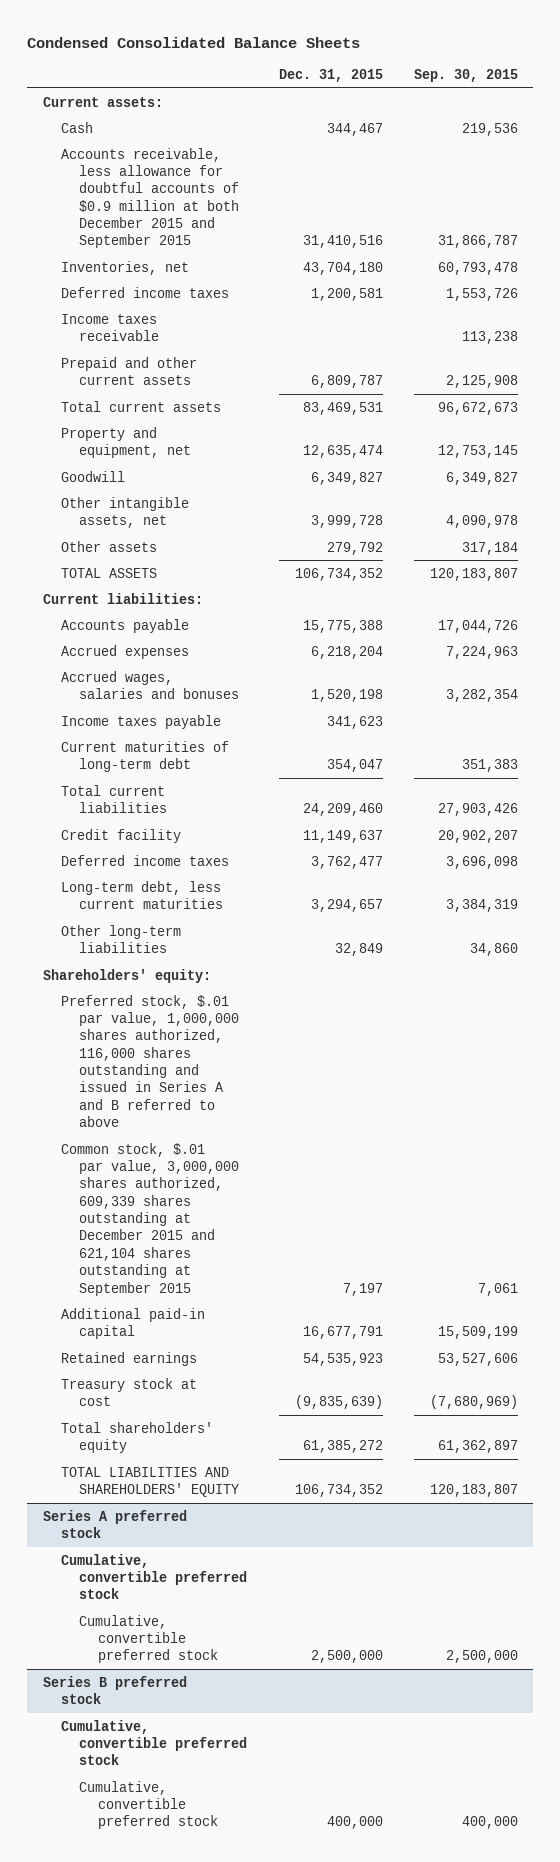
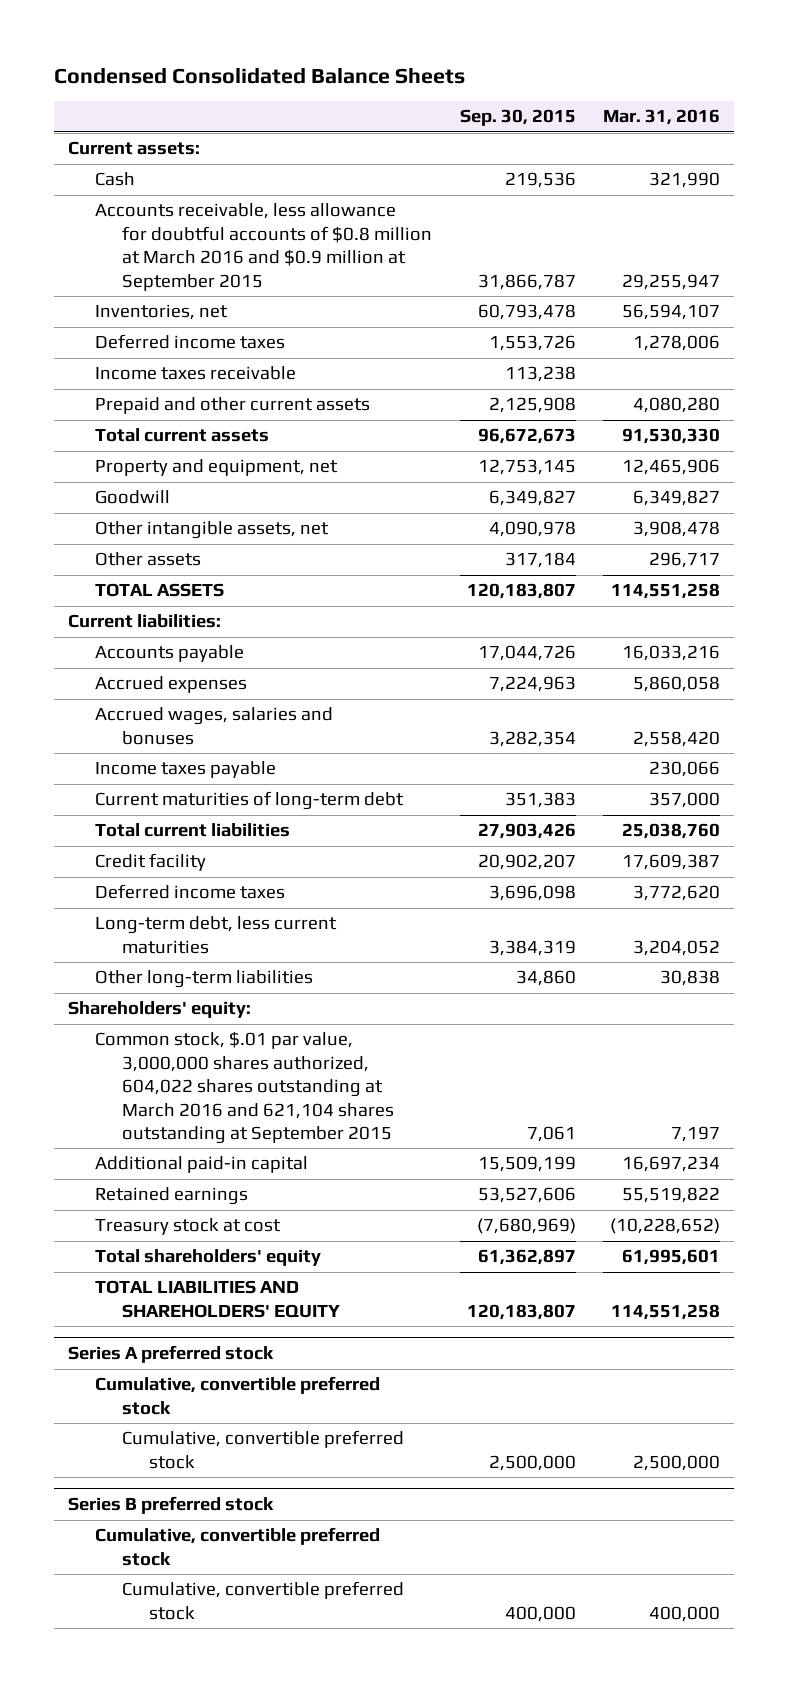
[278,68,383,82] Dec. 31, 2015 -> none
none -> [603,109,721,126] Mar. 31, 2016
[60,147,240,249] Accounts receivable, less allowance for doubtful accounts of $0.9 million at both December 2015 and September 2015 -> [94,203,432,291] Accounts receivable, less allowance for doubtful accounts of $0.8 million at March 2016 and $0.9 million at September 2015
[60,994,240,1128] Preferred stock, $.01 par value, 1,000,000 shares authorized, 116,000 shares outstanding and issued in Series A and B referred to above -> none
[60,1142,240,1296] Common stock, $.01 par value, 3,000,000 shares authorized, 609,339 shares outstanding at December 2015 and 621,104 shares outstanding at September 2015 -> [94,1031,394,1144] Common stock, $.01 par value, 3,000,000 shares authorized, 604,022 shares outstanding at March 2016 and 621,104 shares outstanding at September 2015

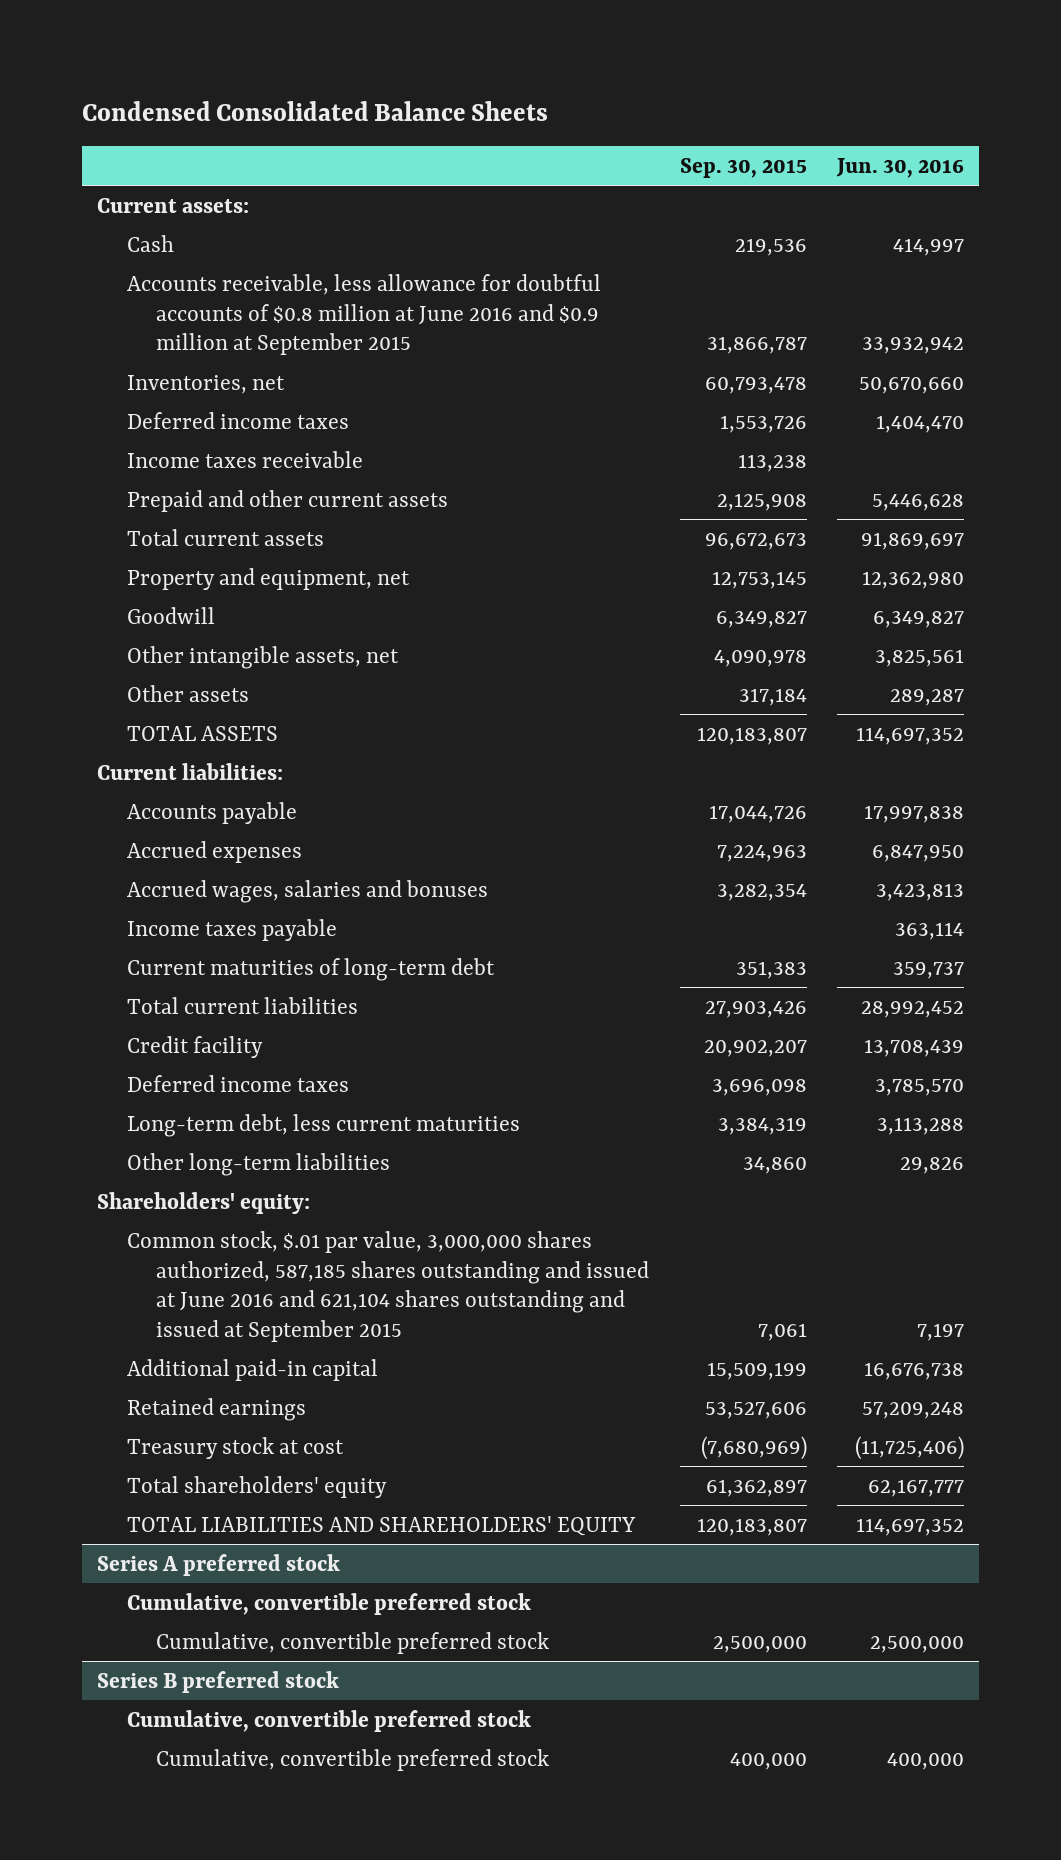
[603,109,721,126] Mar. 31, 2016 -> none
none -> [835,157,964,178] Jun. 30, 2016
[94,203,432,291] Accounts receivable, less allowance for doubtful accounts of $0.8 million at March 2016 and $0.9 million at September 2015 -> [126,273,601,356] Accounts receivable, less allowance for doubtful accounts of $0.8 million at June 2016 and $0.9 million at September 2015
[94,1031,394,1144] Common stock, $.01 par value, 3,000,000 shares authorized, 604,022 shares outstanding at March 2016 and 621,104 shares outstanding at September 2015 -> [126,1230,650,1342] Common stock, $.01 par value, 3,000,000 shares authorized, 587,185 shares outstanding and issued at June 2016 and 621,104 shares outstanding and issued at September 2015

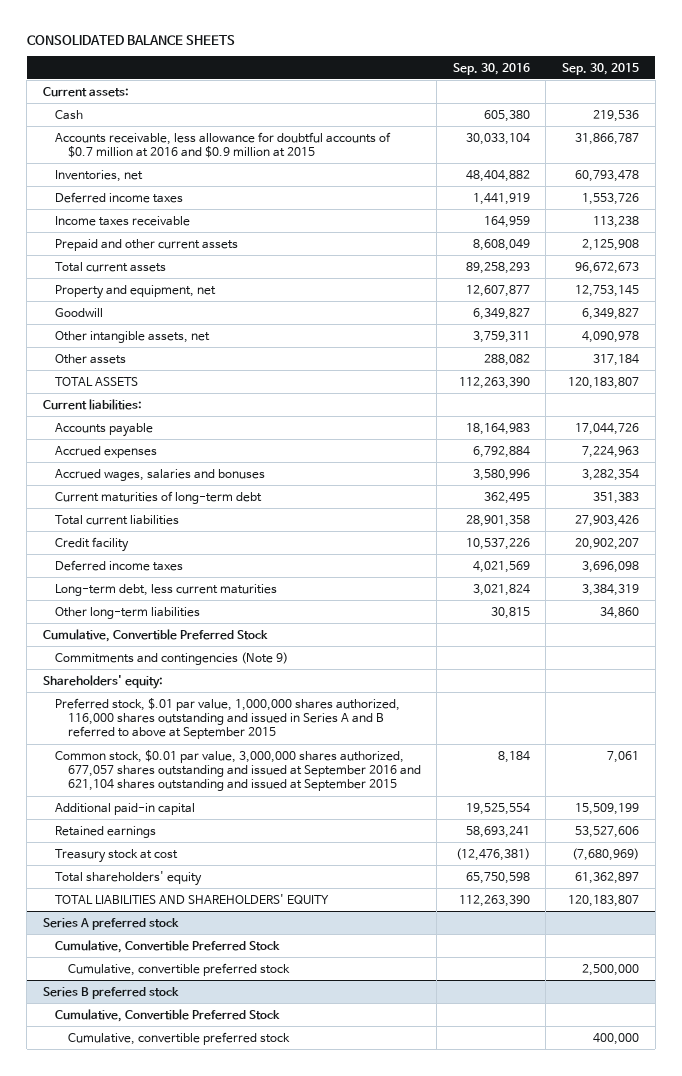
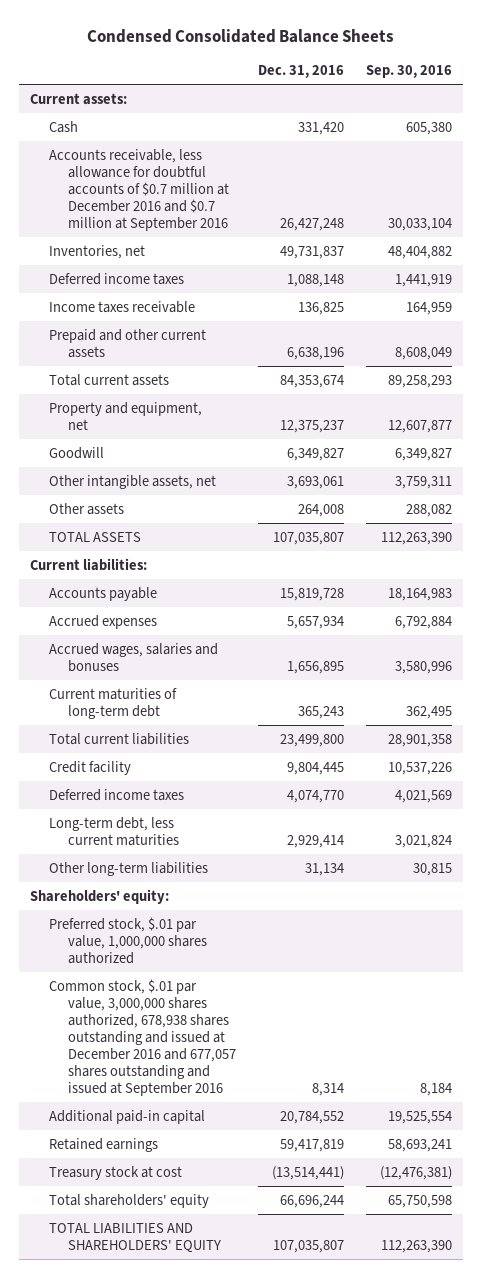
[26,34,235,45] CONSOLIDATED BALANCE SHEETS -> [87,28,395,43] Condensed Consolidated Balance Sheets
[562,62,640,75] Sep. 30, 2015 -> none
none -> [258,65,345,79] Dec. 31, 2016
[55,131,392,158] Accounts receivable, less allowance for doubtful accounts of $0.7 million at 2016 and $0.9 million at 2015 -> [49,148,230,232] Accounts receivable, less allowance for doubtful accounts of $0.7 million at December 2016 and $0.7 million at September 2016
[43,628,269,642] Cumulative, Convertible Preferred Stock -> none
[55,651,289,665] Commitments and contingencies (Note 9) -> none
[55,697,401,740] Preferred stock, $.01 par value, 1,000,000 shares authorized, 116,000 shares outstanding and issued in Series A and B referred to above at September 2015 -> [49,916,208,964] Preferred stock, $.01 par value, 1,000,000 shares authorized
[55,749,421,792] Common stock, $0.01 par value, 3,000,000 shares authorized, 677,057 shares outstanding and issued at September 2016 and 621,104 shares outstanding and issued at September 2015 -> [49,978,237,1097] Common stock, $.01 par value, 3,000,000 shares authorized, 678,938 shares outstanding and issued at December 2016 and 677,057 shares outstanding and issued at September 2016
[43,917,180,930] Series A preferred stock -> none
[55,939,281,953] Cumulative, Convertible Preferred Stock -> none
[67,962,290,976] Cumulative, convertible preferred stock -> none
[43,986,180,999] Series B preferred stock -> none
[55,1008,281,1022] Cumulative, Convertible Preferred Stock -> none
[67,1031,290,1045] Cumulative, convertible preferred stock -> none

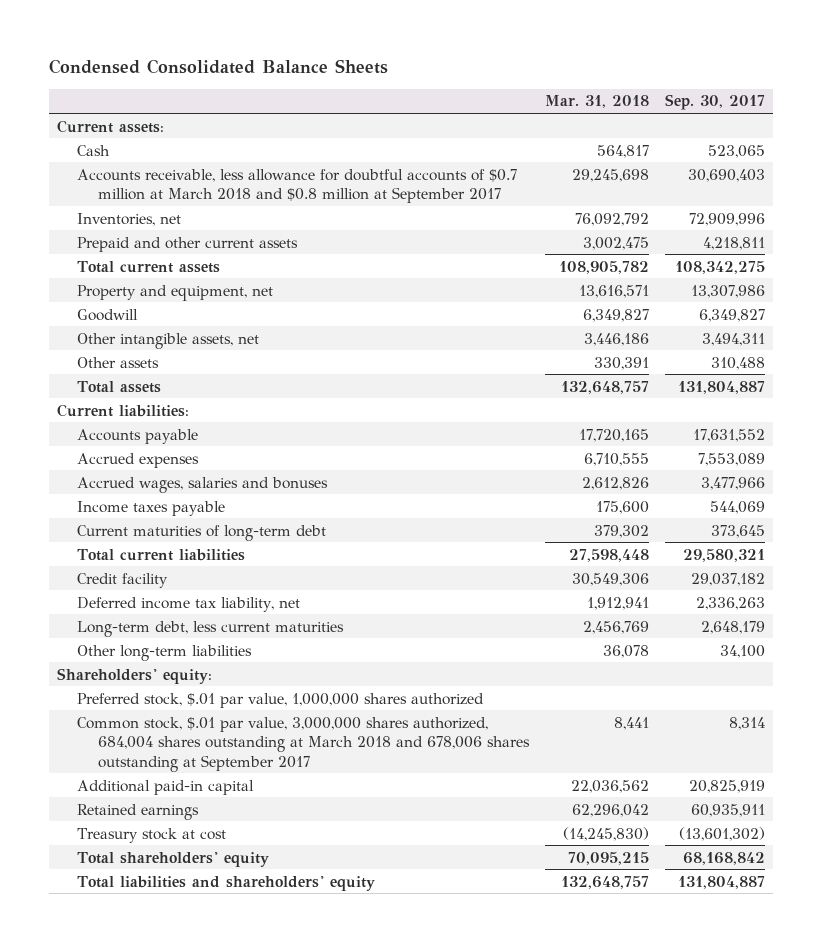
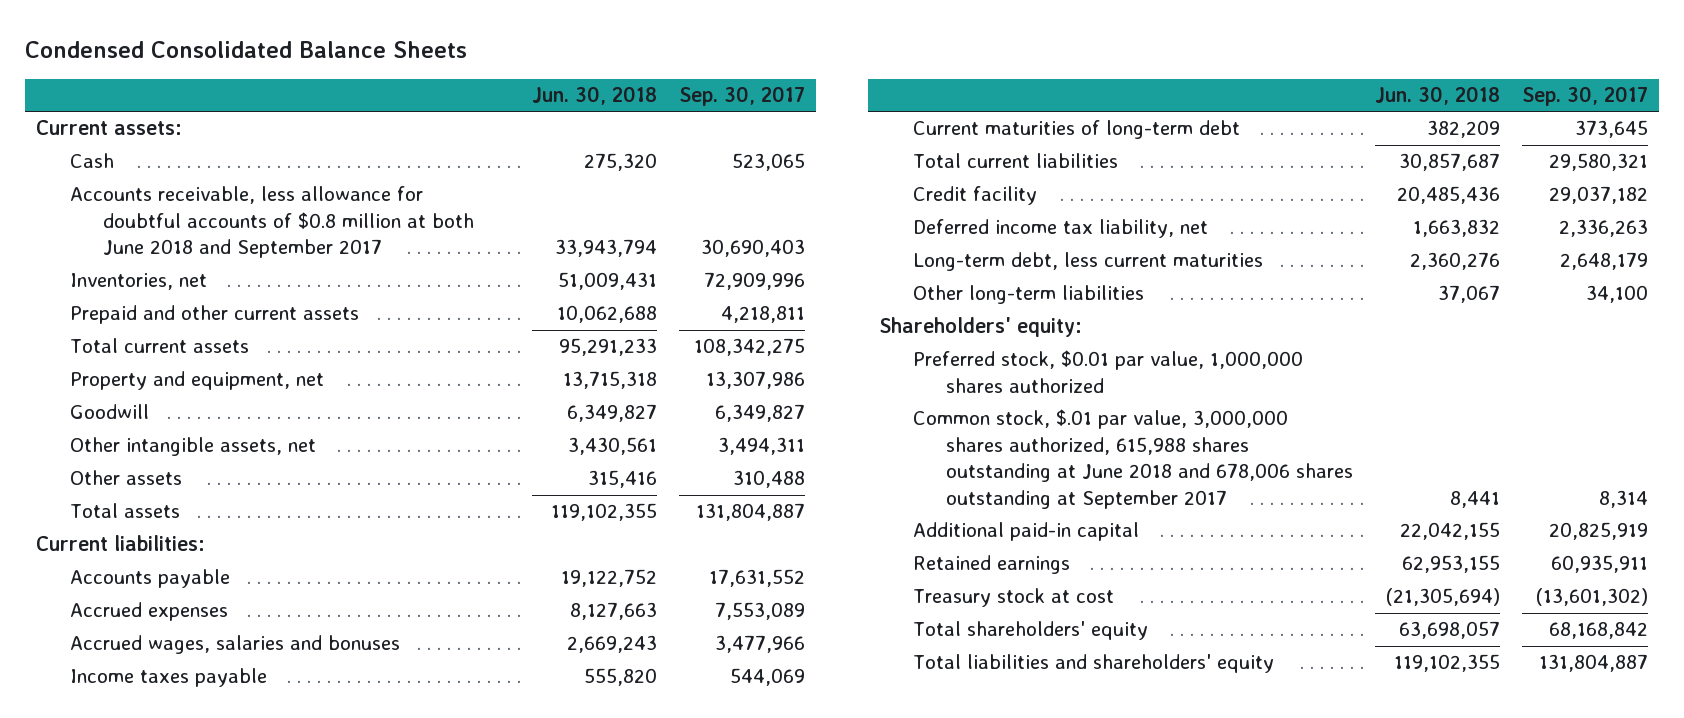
[544,95,649,109] Mar. 31, 2018 -> none
none -> [532,85,658,105] Jun. 30, 2018
[77,168,518,204] Accounts receivable, less allowance for doubtful accounts of $0.7 million at March 2018 and $0.8 million at September 2017 -> [69,186,475,259] Accounts receivable, less allowance for doubtful accounts of $0.8 million at both June 2018 and September 2017
[77,692,485,708] Preferred stock, $.01 par value, 1,000,000 shares authorized -> [912,350,1303,393] Preferred stock, $0.01 par value, 1,000,000 shares authorized
[77,716,530,772] Common stock, $.01 par value, 3,000,000 shares authorized, 684,004 shares outstanding at March 2018 and 678,006 shares outstanding at September 2017 -> [912,409,1353,509] Common stock, $.01 par value, 3,000,000 shares authorized, 615,988 shares outstanding at June 2018 and 678,006 shares outstanding at September 2017

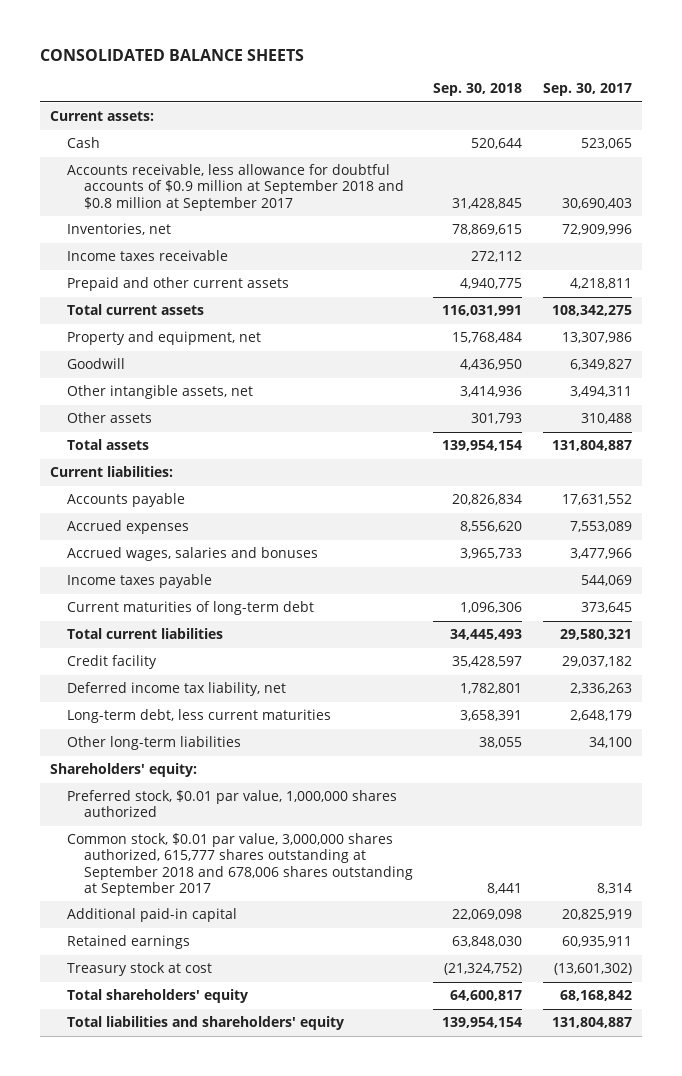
[25,40,468,58] Condensed Consolidated Balance Sheets -> [40,49,305,62] CONSOLIDATED BALANCE SHEETS
[532,85,658,105] Jun. 30, 2018 -> none
none -> [433,83,523,97] Sep. 30, 2018
[69,186,475,259] Accounts receivable, less allowance for doubtful accounts of $0.8 million at both June 2018 and September 2017 -> [67,164,405,211] Accounts receivable, less allowance for doubtful accounts of $0.9 million at September 2018 and $0.8 million at September 2017
none -> [67,250,229,262] Income taxes receivable
[912,409,1353,509] Common stock, $.01 par value, 3,000,000 shares authorized, 615,988 shares outstanding at June 2018 and 678,006 shares outstanding at September 2017 -> [67,833,414,896] Common stock, $0.01 par value, 3,000,000 shares authorized, 615,777 shares outstanding at September 2018 and 678,006 shares outstanding at September 2017

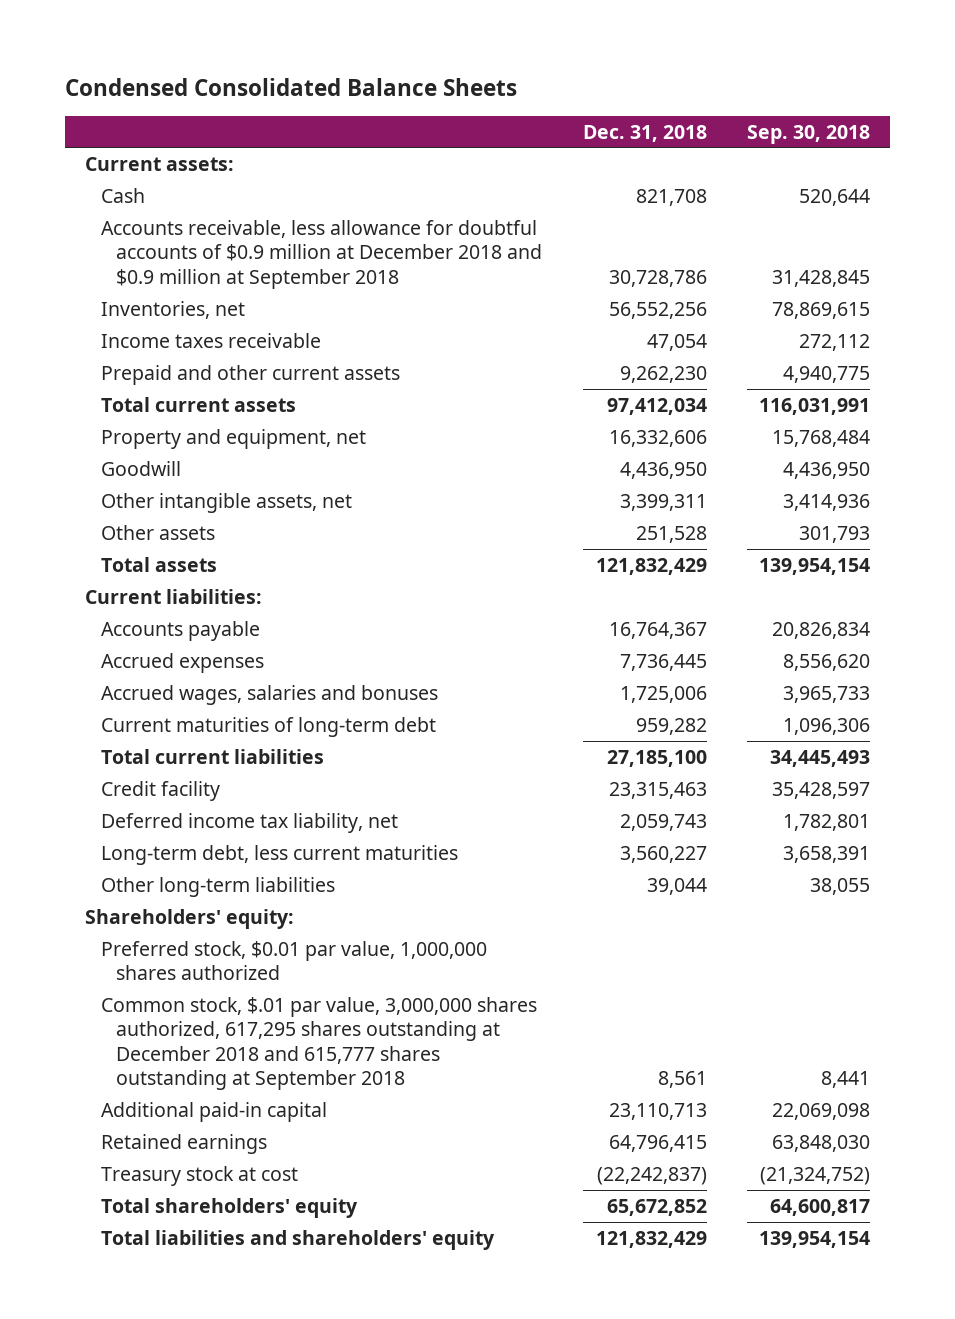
[40,49,305,62] CONSOLIDATED BALANCE SHEETS -> [65,77,518,96] Condensed Consolidated Balance Sheets
[542,83,632,97] Sep. 30, 2017 -> none
none -> [582,124,707,142] Dec. 31, 2018
[67,164,405,211] Accounts receivable, less allowance for doubtful accounts of $0.9 million at September 2018 and $0.8 million at September 2017 -> [100,219,543,289] Accounts receivable, less allowance for doubtful accounts of $0.9 million at December 2018 and $0.9 million at September 2018
[67,574,213,589] Income taxes payable -> none
[67,833,414,896] Common stock, $0.01 par value, 3,000,000 shares authorized, 615,777 shares outstanding at September 2018 and 678,006 shares outstanding at September 2017 -> [100,996,537,1091] Common stock, $.01 par value, 3,000,000 shares authorized, 617,295 shares outstanding at December 2018 and 615,777 shares outstanding at September 2018

